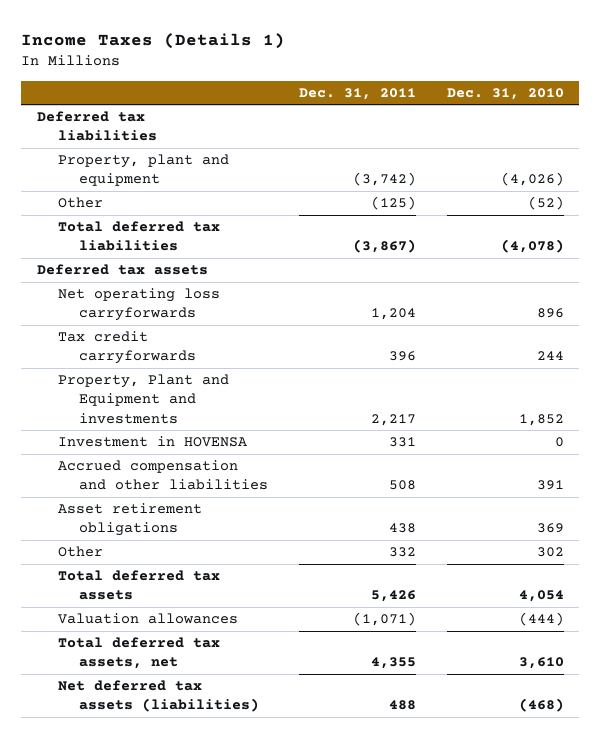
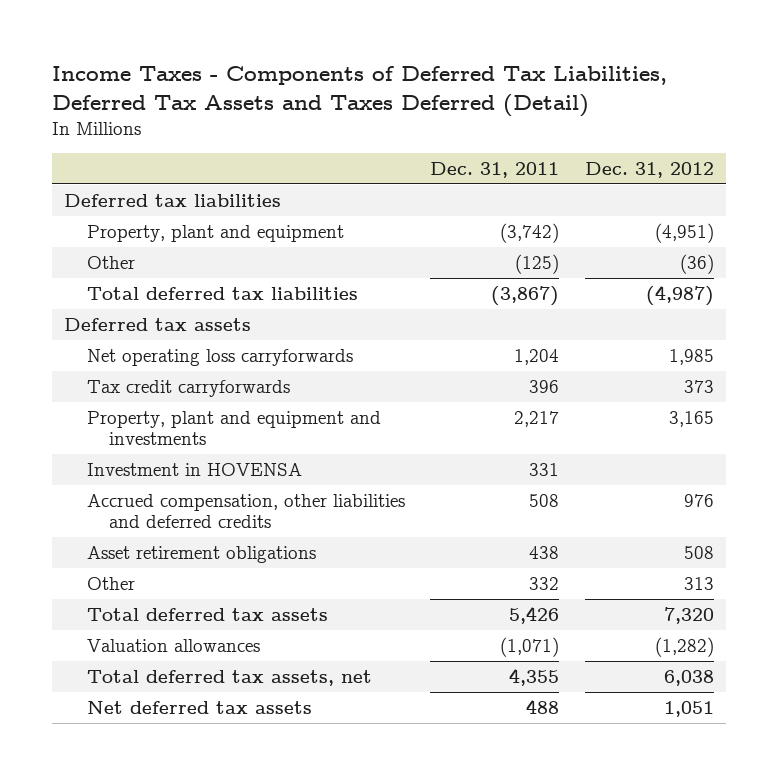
[21,32,286,49] Income Taxes (Details 1) -> [51,65,667,117] Income Taxes - Components of Deferred Tax Liabilities, Deferred Tax Assets and Taxes Deferred (Detail)
[446,87,564,100] Dec. 31, 2010 -> none
none -> [584,161,714,178] Dec. 31, 2012
[57,374,229,424] Property, Plant and Equipment and investments -> [86,410,381,446] Property, plant and equipment and investments
[57,460,268,491] Accrued compensation and other liabilities -> [86,493,405,529] Accrued compensation, other liabilities and deferred credits
[57,680,259,713] Net deferred tax assets (liabilities) -> [86,700,312,714] Net deferred tax assets

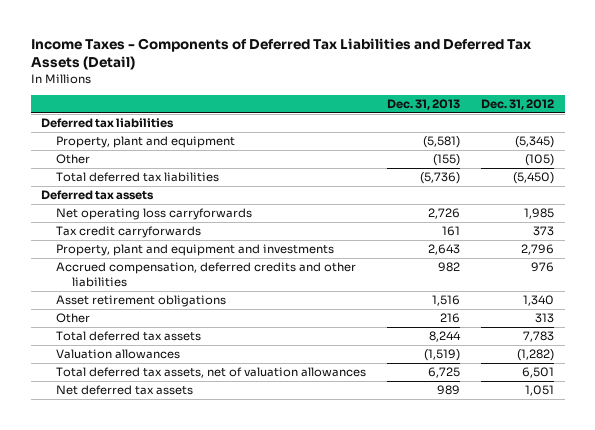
[51,65,667,117] Income Taxes - Components of Deferred Tax Liabilities, Deferred Tax Assets and Taxes Deferred (Detail) -> [30,38,531,71] Income Taxes - Components of Deferred Tax Liabilities and Deferred Tax Assets (Detail)
[430,161,560,178] Dec. 31, 2011 -> none
none -> [387,99,461,111] Dec. 31, 2013
[654,222,714,243] (4,951) -> [515,136,555,149] (5,345)
[679,253,714,274] (36) -> [525,154,555,167] (105)
[645,284,714,306] (4,987) -> [513,172,555,185] (5,450)
[86,462,302,476] Investment in HOVENSA -> none
[668,410,714,427] 3,165 -> [521,244,555,256] 2,796
[86,493,405,529] Accrued compensation, other liabilities and deferred credits -> [56,262,357,288] Accrued compensation, deferred credits and other liabilities
[683,545,714,559] 508 -> [523,295,555,307] 1,340
[663,606,714,624] 7,320 -> [523,331,555,343] 7,783
[86,669,372,686] Total deferred tax assets, net -> [56,367,367,379] Total deferred tax assets, net of valuation allowances
[663,669,714,686] 6,038 -> [522,367,555,379] 6,501

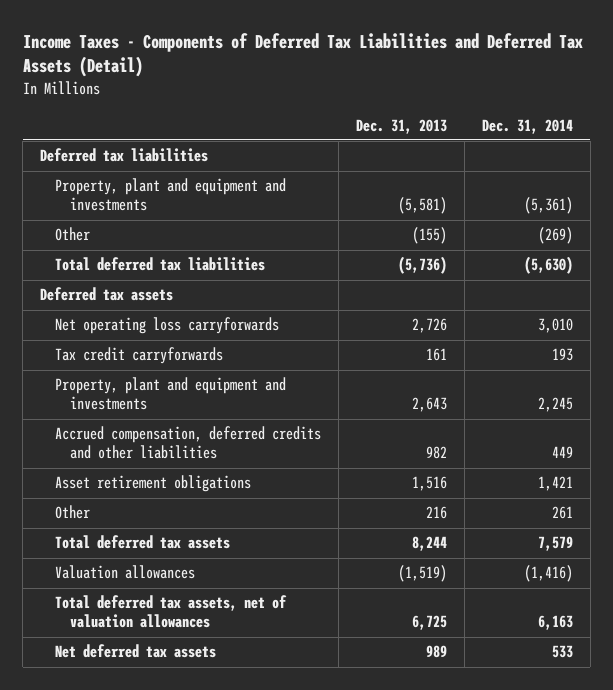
[481,99,555,111] Dec. 31, 2012 -> none
none -> [481,118,573,134] Dec. 31, 2014
[56,136,236,149] Property, plant and equipment -> [55,178,287,212] Property, plant and equipment and investments

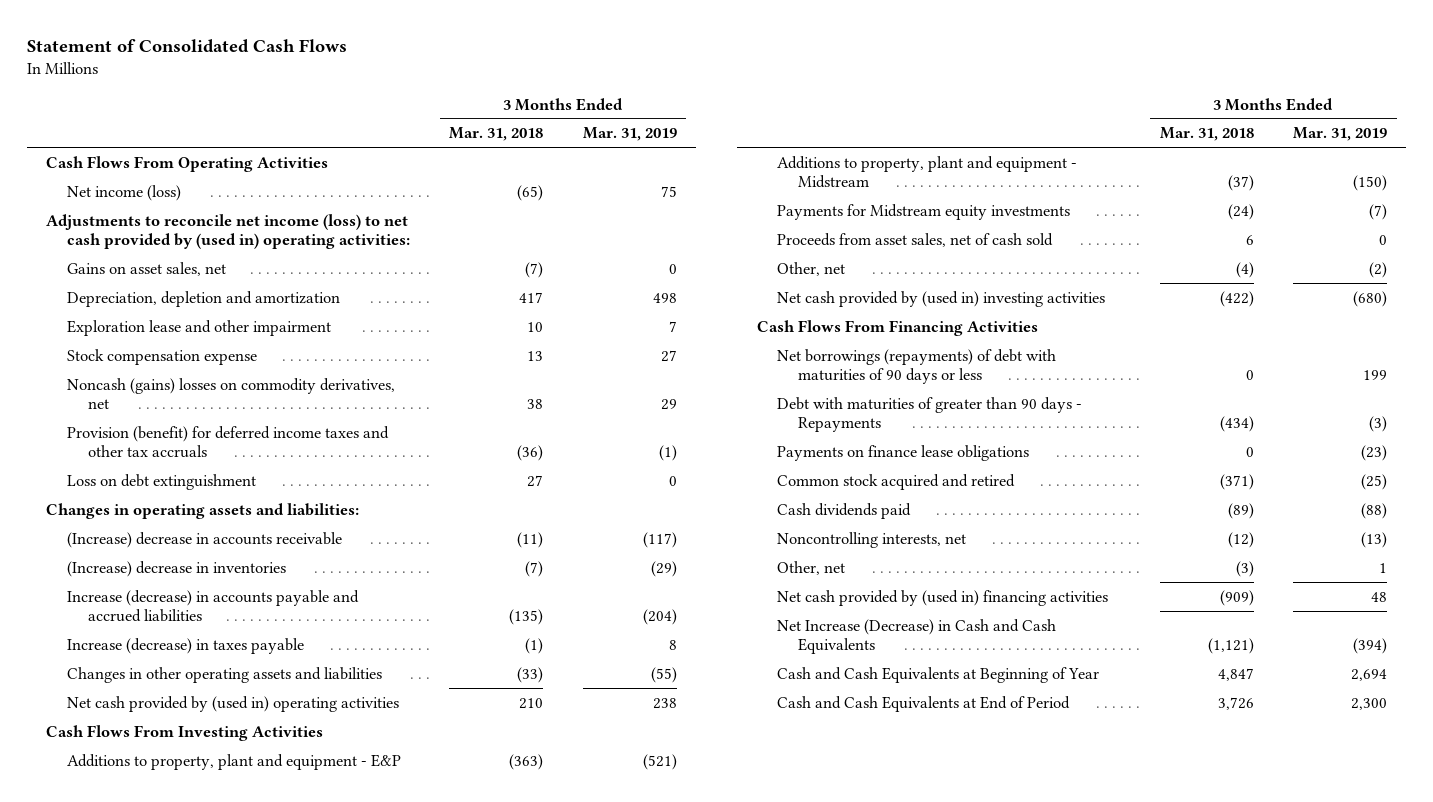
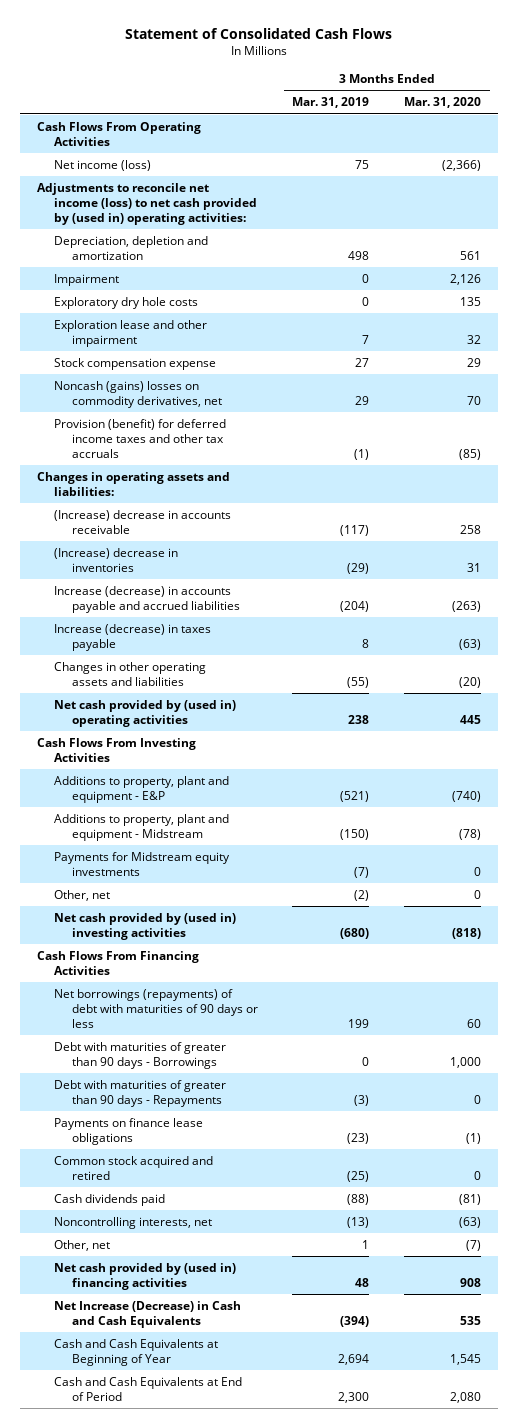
[449,127,544,142] Mar. 31, 2018 -> none
none -> [403,97,481,109] Mar. 31, 2020
[67,261,227,276] Gains on asset sales, net -> none
none -> [54,273,120,286] Impairment
none -> [54,296,199,309] Exploratory dry hole costs
[67,473,257,490] Loss on debt extinguishment -> none
[777,232,1054,247] Proceeds from asset sales, net of cash sold -> none
none -> [54,1041,227,1070] Debt with maturities of greater than 90 days - Borrowings

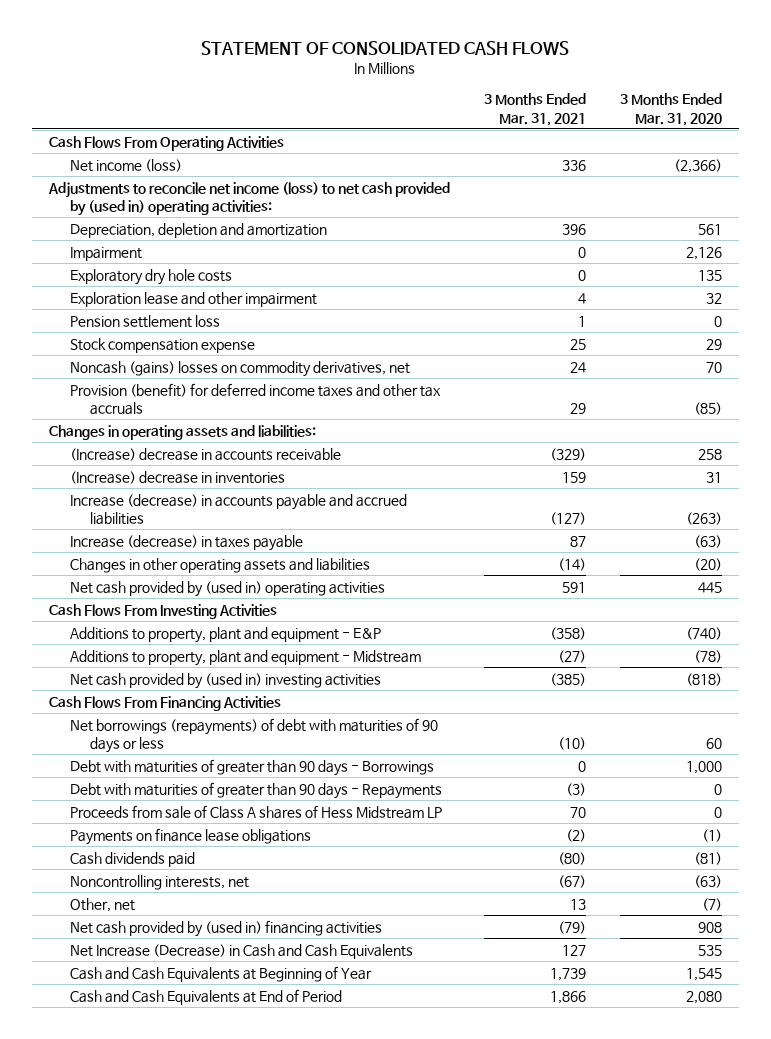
[125,27,393,39] Statement of Consolidated Cash Flows -> [201,41,570,56] STATEMENT OF CONSOLIDATED CASH FLOWS
[292,97,370,109] Mar. 31, 2019 -> none
none -> [483,93,586,126] 3 Months Ended Mar. 31, 2021
none -> [69,314,220,328] Pension settlement loss
[54,851,231,877] Payments for Midstream equity investments -> none
[54,889,111,901] Other, net -> none
none -> [69,804,442,819] Proceeds from sale of Class A shares of Hess Midstream LP
[54,1155,214,1181] Common stock acquired and retired -> none

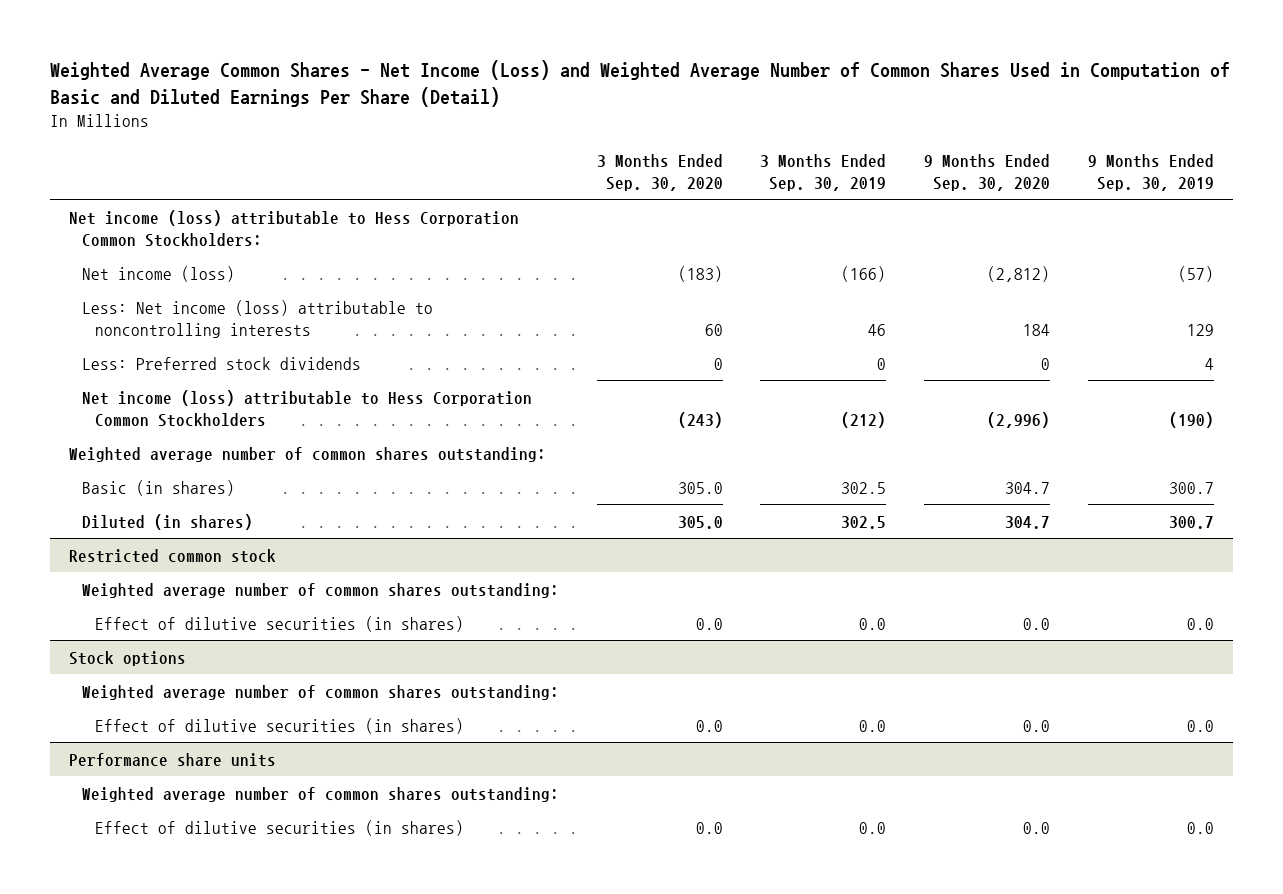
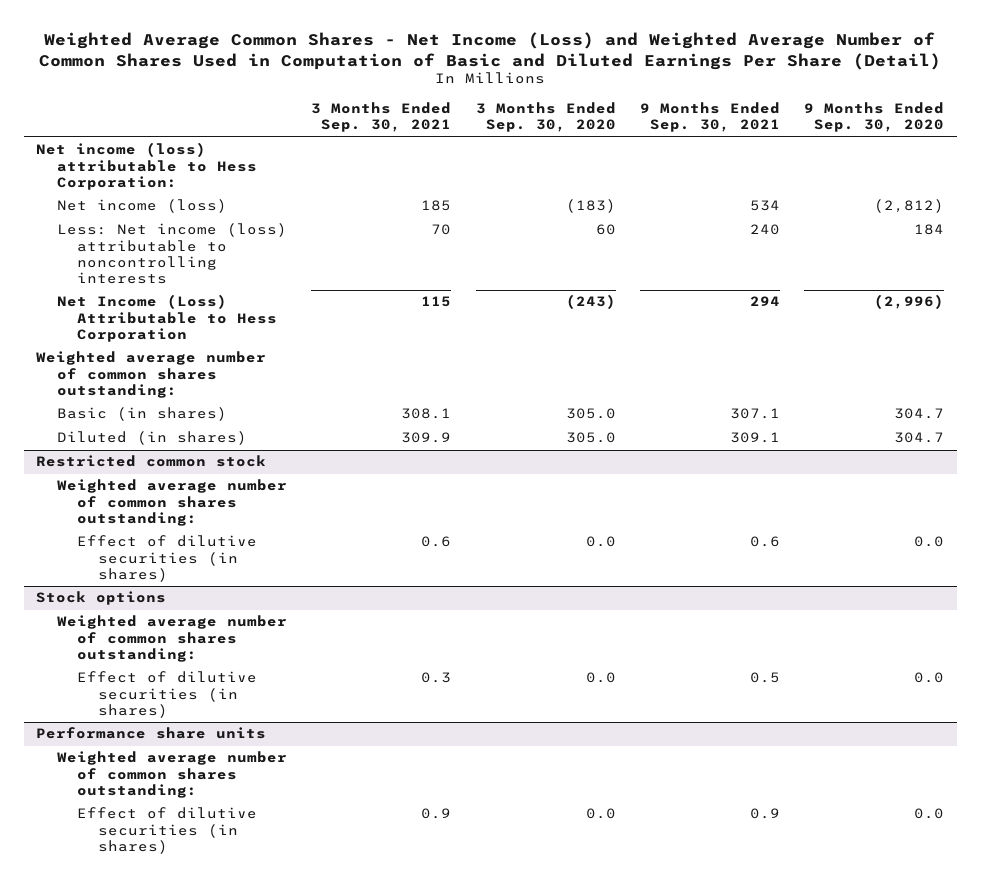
[760,153,887,191] 3 Months Ended Sep. 30, 2019 -> none
[1087,153,1214,191] 9 Months Ended Sep. 30, 2019 -> none
none -> [311,102,452,133] 3 Months Ended Sep. 30, 2021
none -> [639,102,780,133] 9 Months Ended Sep. 30, 2021
[68,209,519,247] Net income (loss) attributable to Hess Corporation Common Stockholders: -> [36,142,257,190] Net income (loss) attributable to Hess Corporation:
[82,356,362,370] Less: Preferred stock dividends -> none
[82,389,533,427] Net income (loss) attributable to Hess Corporation Common Stockholders -> [56,294,278,342] Net Income (Loss) Attributable to Hess Corporation

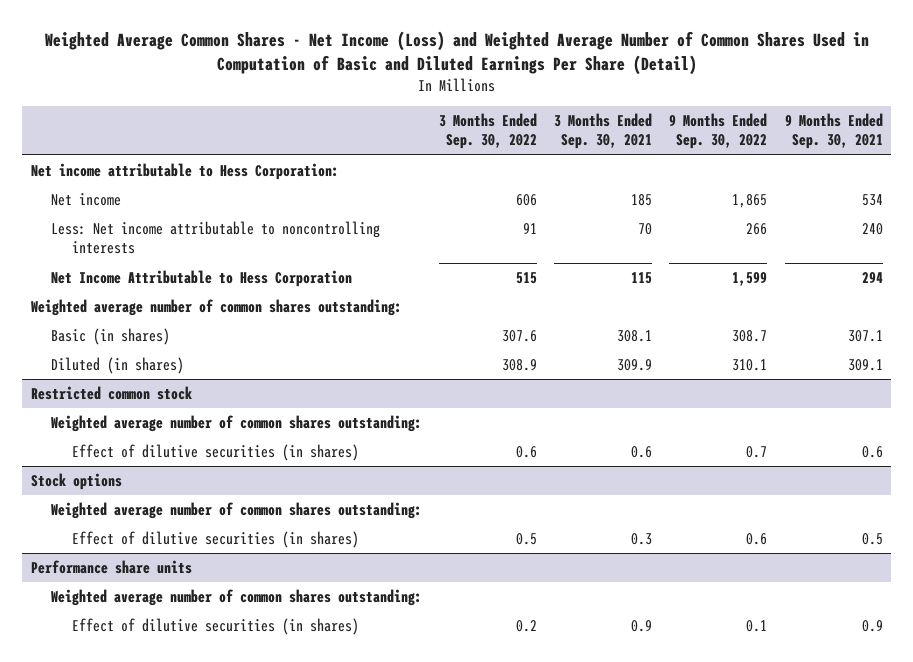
[475,102,616,133] 3 Months Ended Sep. 30, 2020 -> none
[804,102,945,133] 9 Months Ended Sep. 30, 2020 -> none
none -> [439,113,538,150] 3 Months Ended Sep. 30, 2022
none -> [669,113,768,150] 9 Months Ended Sep. 30, 2022
[36,142,257,190] Net income (loss) attributable to Hess Corporation: -> [30,163,339,181] Net income attributable to Hess Corporation:
[56,199,227,214] Net income (loss) -> [51,193,122,207] Net income
[56,223,287,284] Less: Net income (loss) attributable to noncontrolling interests -> [51,221,381,255] Less: Net income attributable to noncontrolling interests
[56,294,278,342] Net Income (Loss) Attributable to Hess Corporation -> [51,270,353,288] Net Income Attributable to Hess Corporation

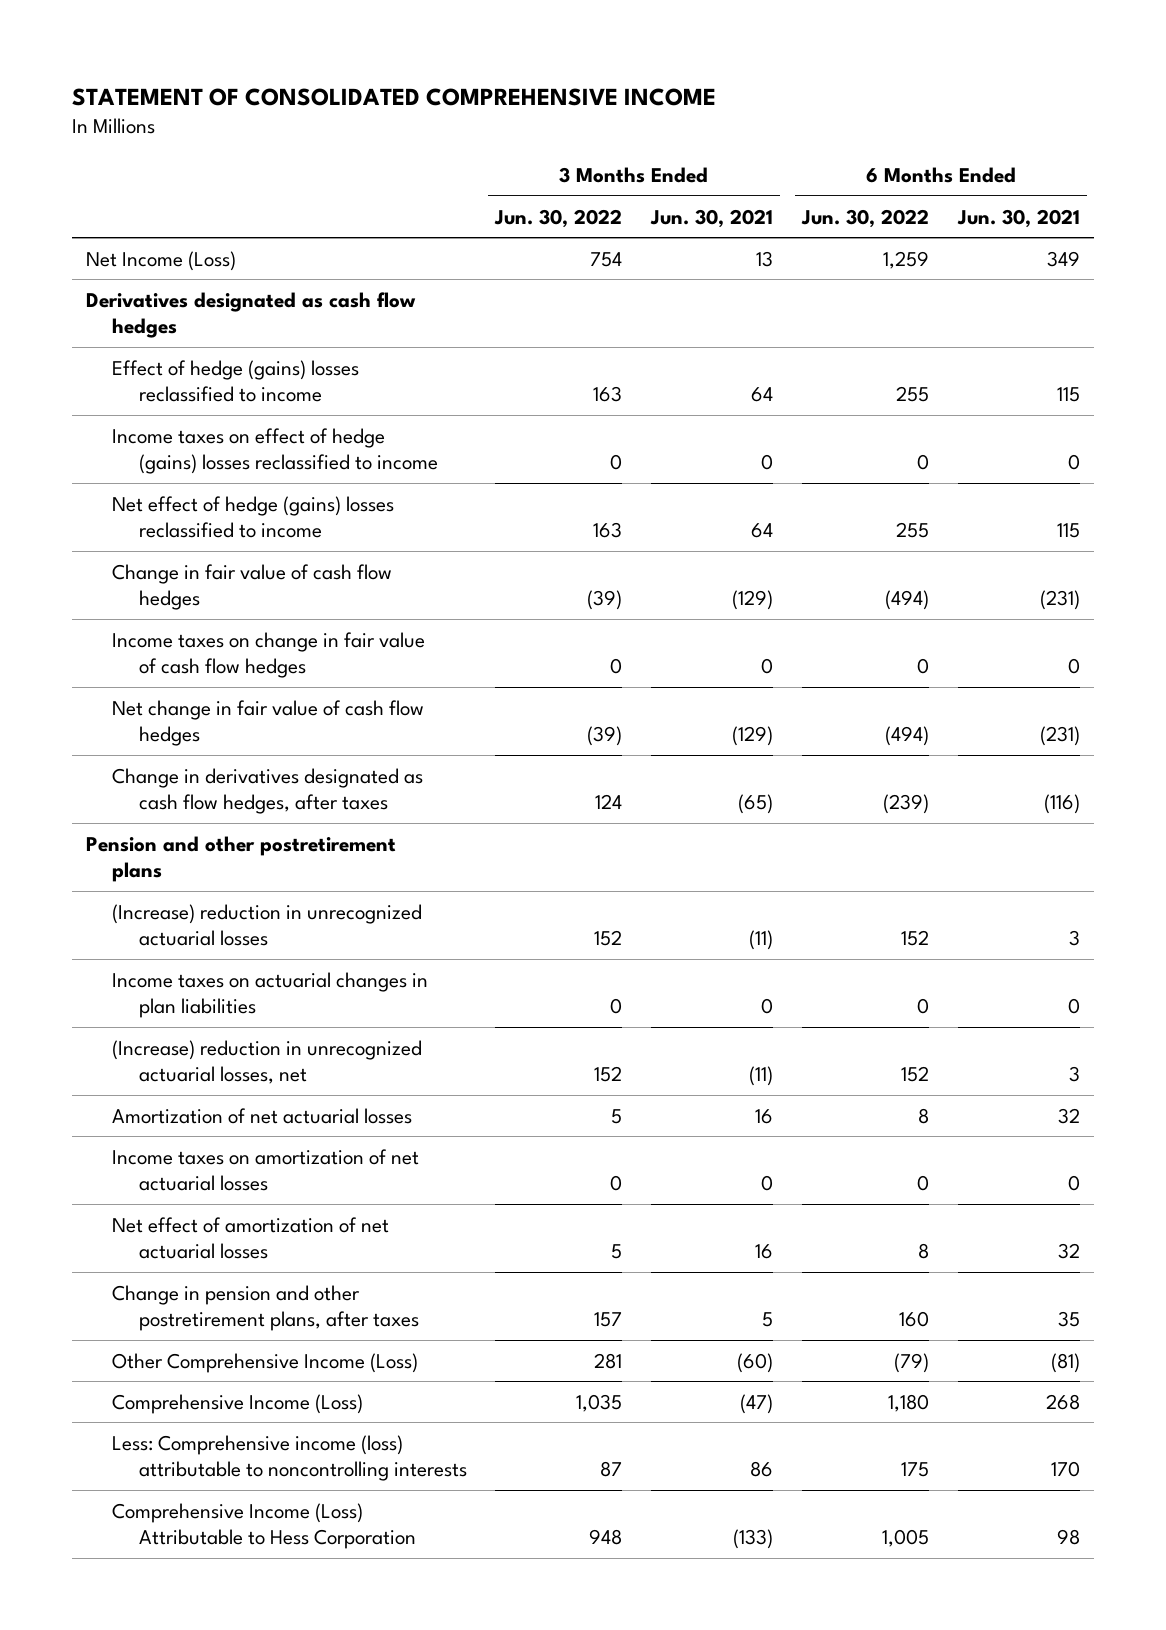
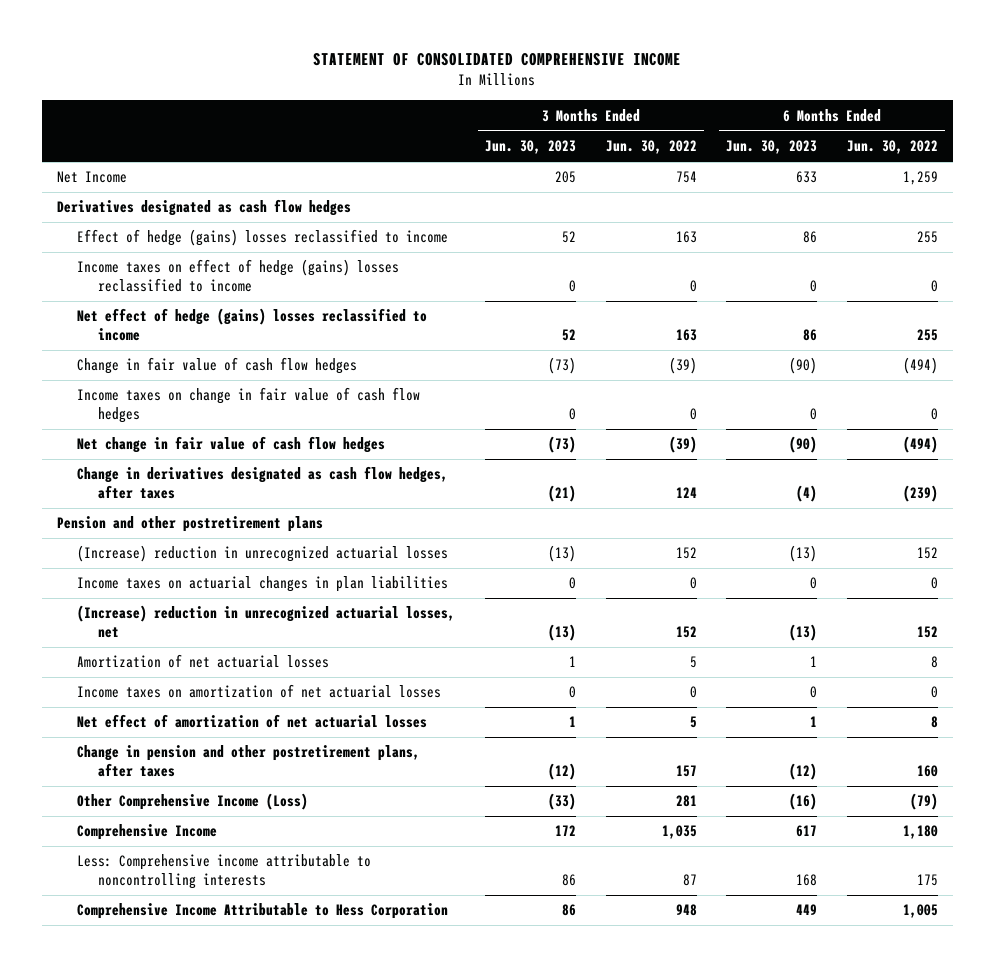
[650,208,774,228] Jun. 30, 2021 -> none
[956,208,1080,228] Jun. 30, 2021 -> none
none -> [485,140,577,155] Jun. 30, 2023
none -> [726,140,818,155] Jun. 30, 2023
[86,250,237,271] Net Income (Loss) -> [56,171,127,184] Net Income
[112,1393,364,1414] Comprehensive Income (Loss) -> [77,824,218,841] Comprehensive Income
[112,1434,467,1482] Less: Comprehensive income (loss) attributable to noncontrolling interests -> [77,854,372,889] Less: Comprehensive income attributable to noncontrolling interests
[112,1502,416,1550] Comprehensive Income (Loss) Attributable to Hess Corporation -> [77,903,449,920] Comprehensive Income Attributable to Hess Corporation

